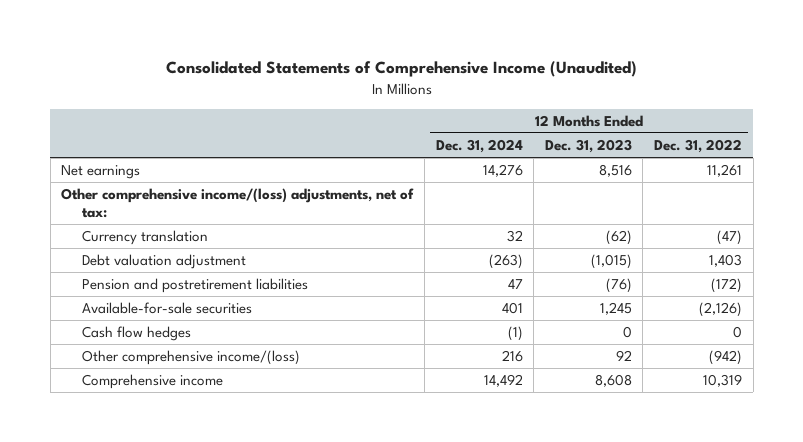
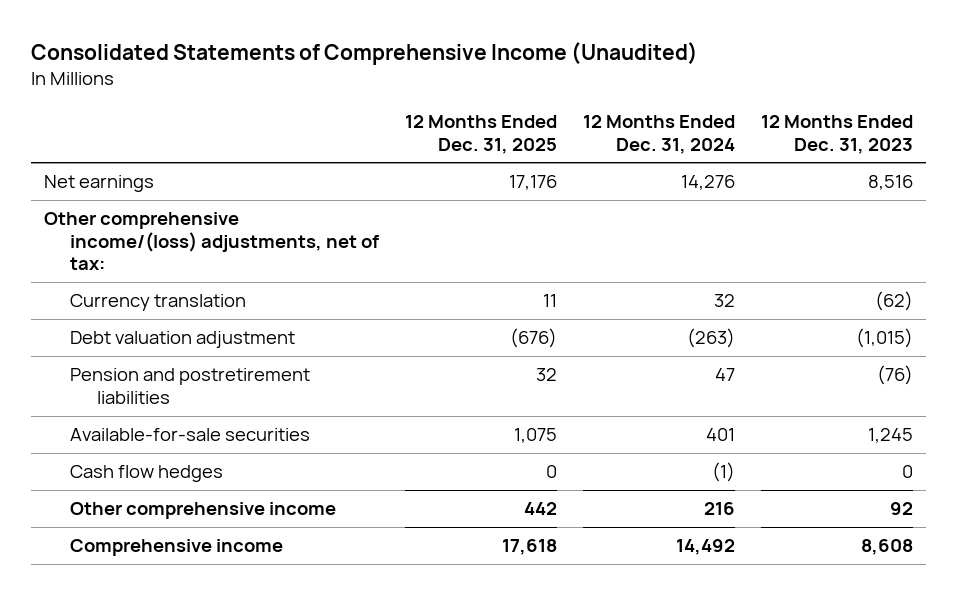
[654,138,743,153] Dec. 31, 2022 -> none
none -> [405,115,558,154] 12 Months Ended Dec. 31, 2025
[81,350,300,366] Other comprehensive income/(loss) -> [70,502,337,520] Other comprehensive income

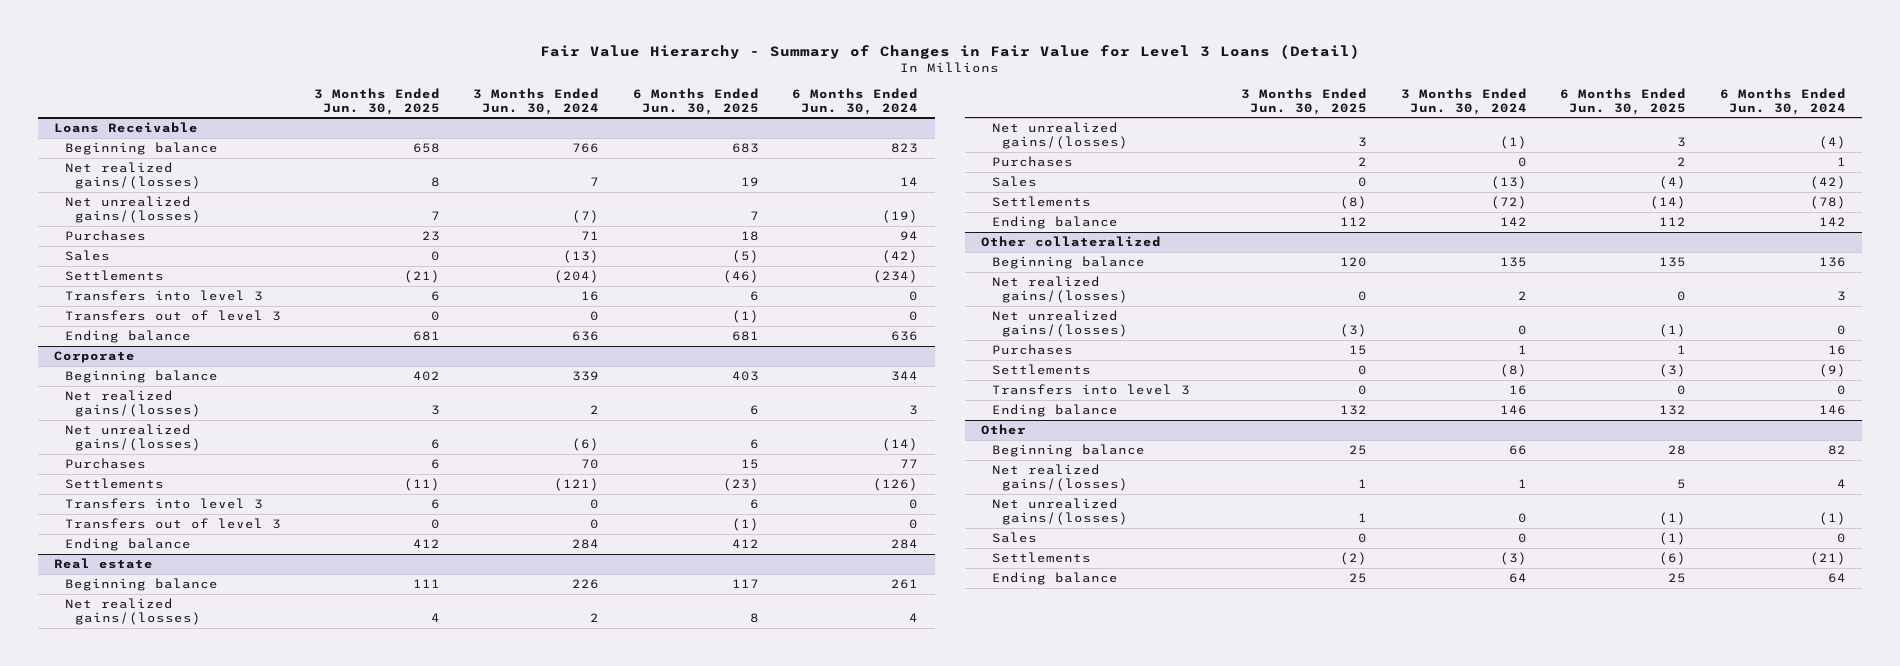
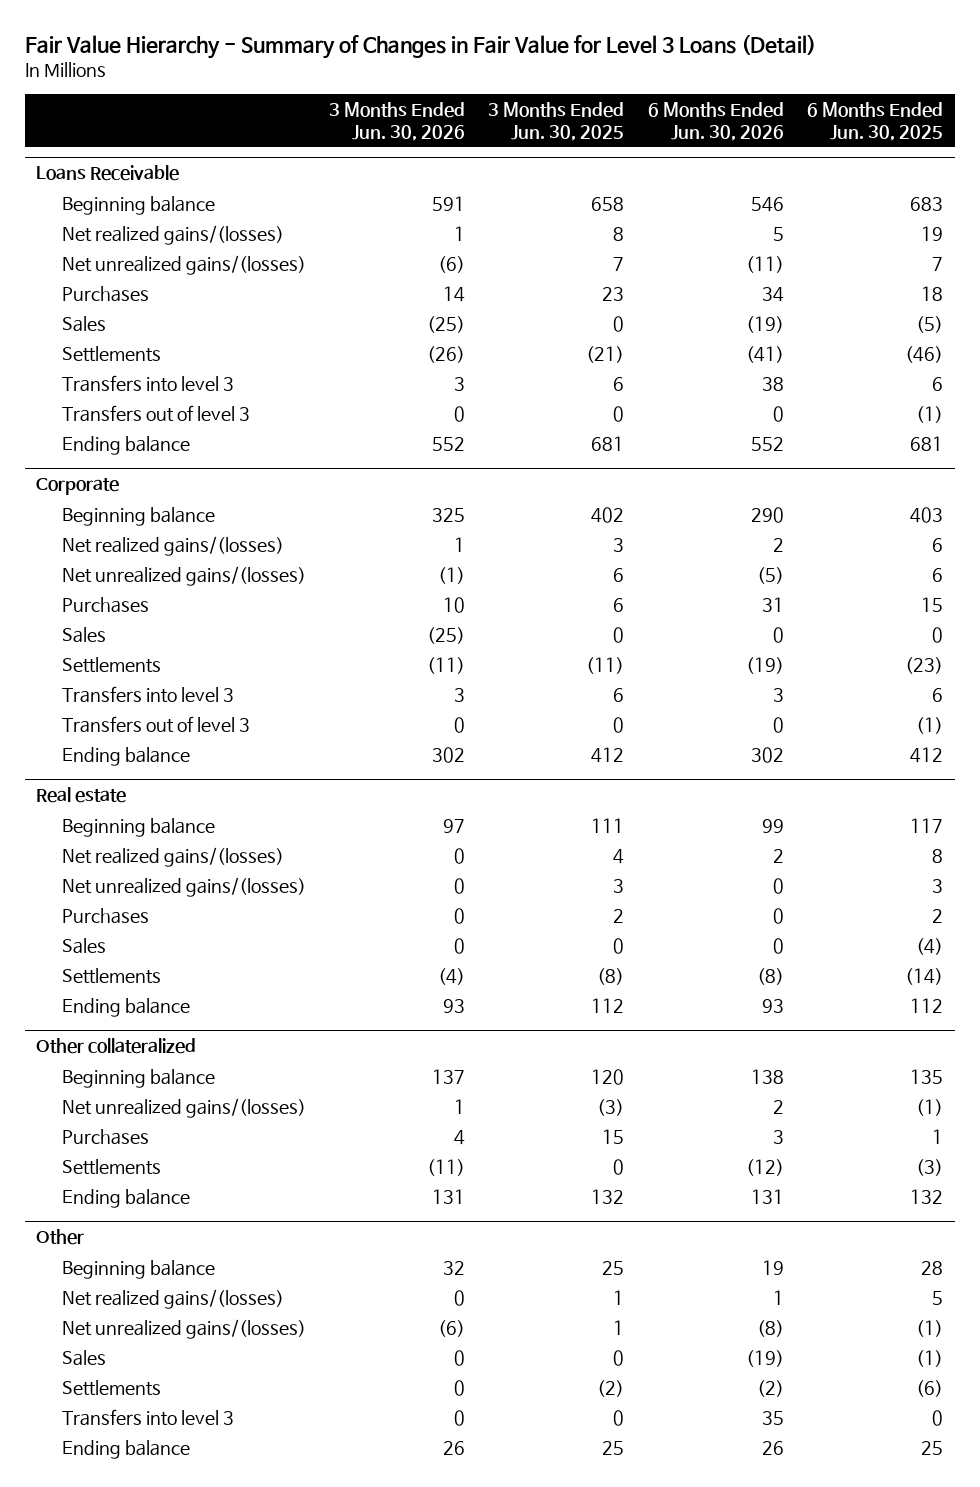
[473,87,600,115] 3 Months Ended Jun. 30, 2024 -> none
[792,87,919,115] 6 Months Ended Jun. 30, 2024 -> none
none -> [329,101,466,141] 3 Months Ended Jun. 30, 2026
none -> [647,101,784,141] 6 Months Ended Jun. 30, 2026
none -> [61,626,106,643] Sales
[991,275,1128,304] Net realized gains/(losses) -> none
[991,383,1190,395] Transfers into level 3 -> none
none -> [61,1408,234,1426] Transfers into level 3

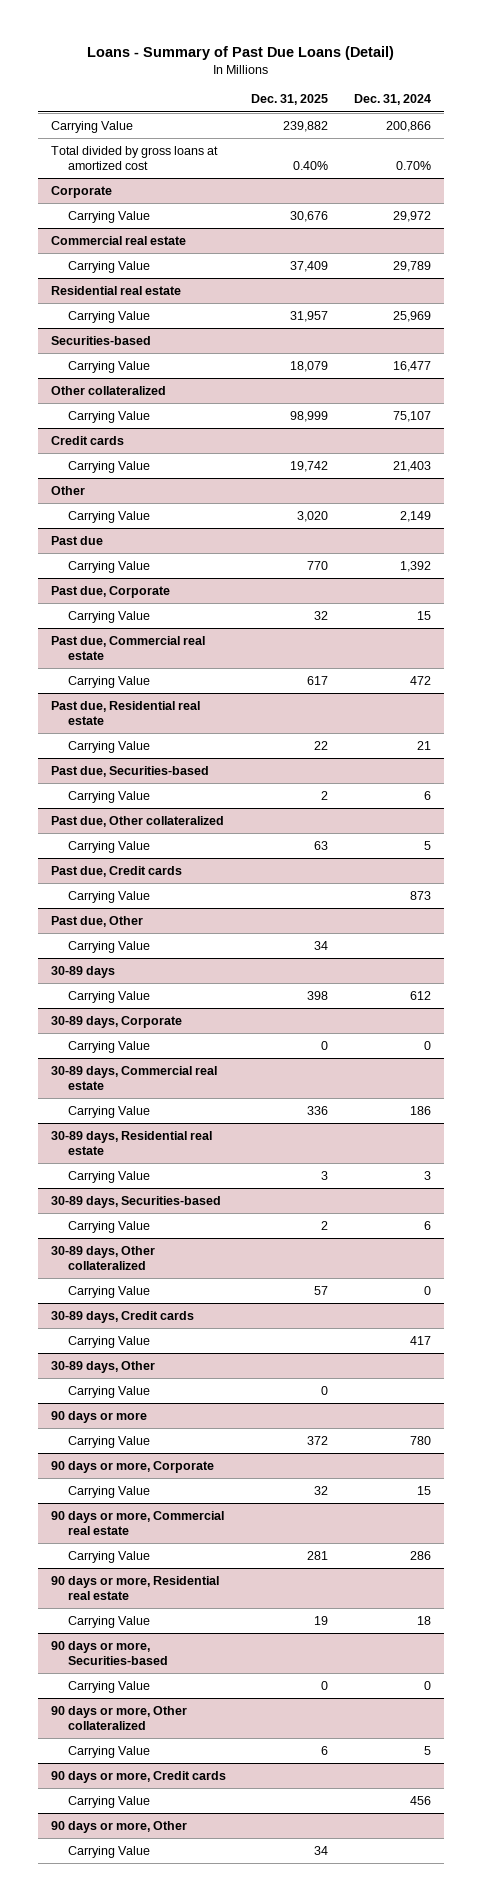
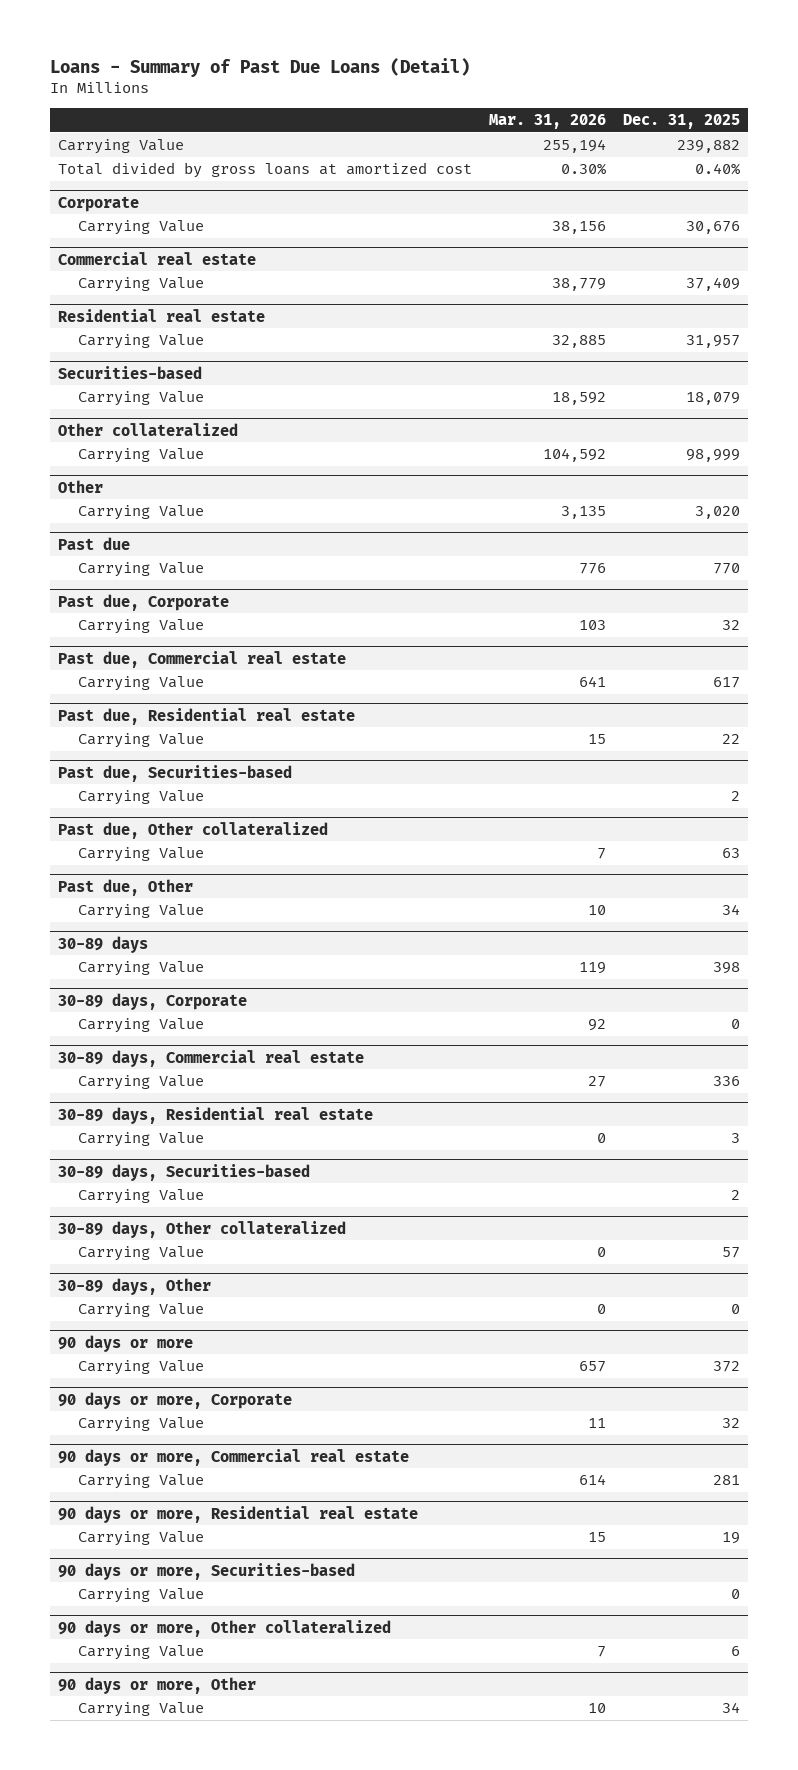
[353,94,431,106] Dec. 31, 2024 -> none
none -> [489,114,607,130] Mar. 31, 2026
[50,435,124,445] Credit cards -> none
[67,460,150,473] Carrying Value -> none
[50,865,182,877] Past due, Credit cards -> none
[67,890,150,903] Carrying Value -> none
[50,1310,194,1323] 30-89 days, Credit cards -> none
[67,1335,150,1348] Carrying Value -> none
[50,1770,226,1783] 90 days or more, Credit cards -> none
[67,1795,150,1808] Carrying Value -> none

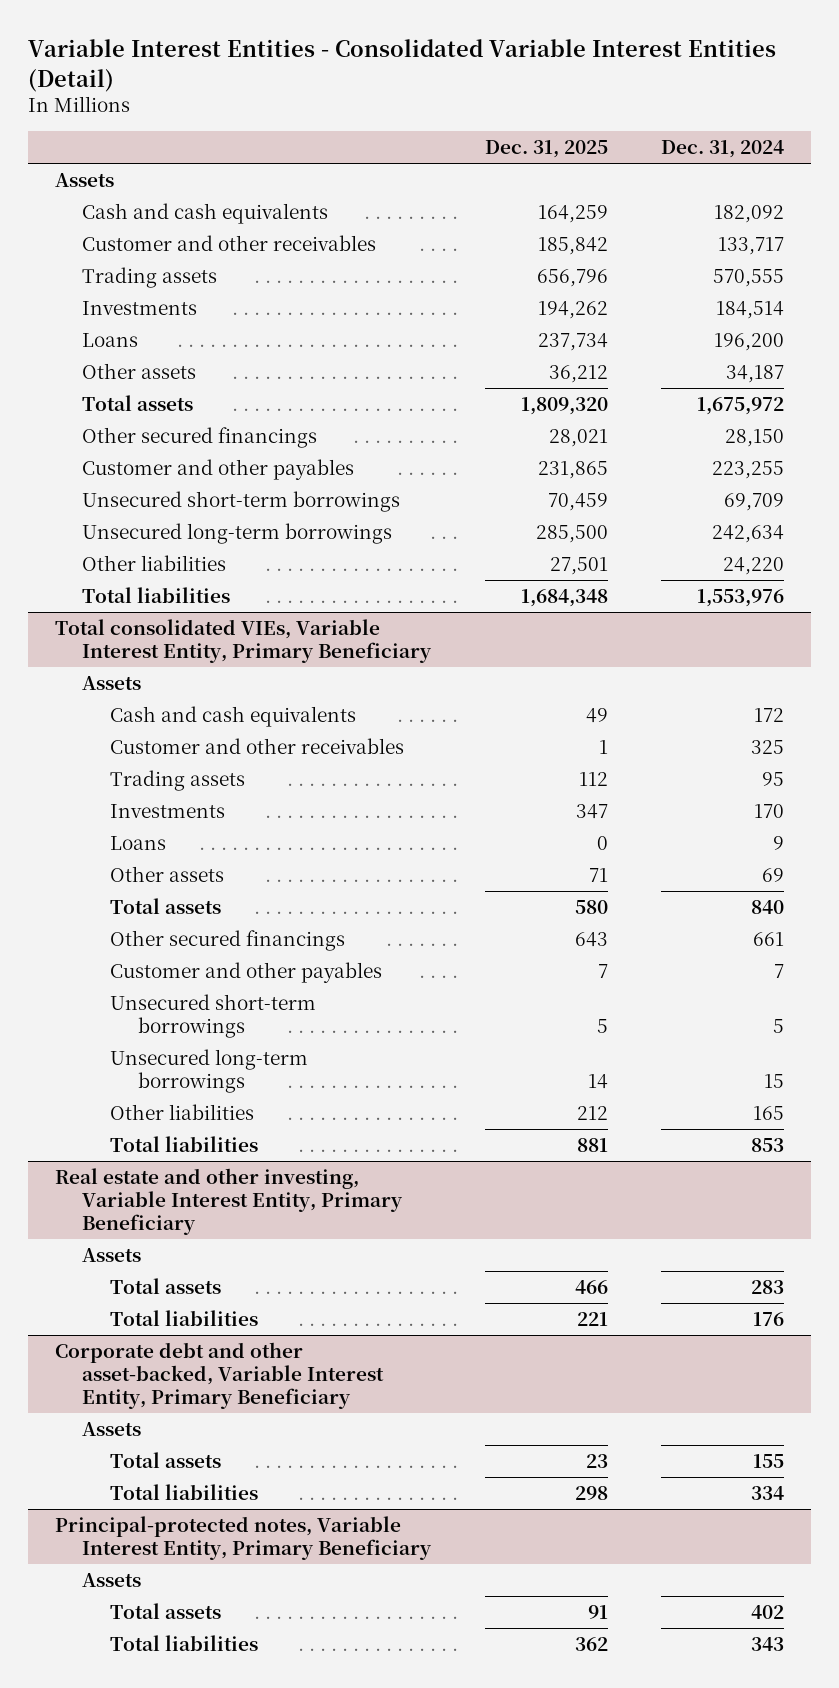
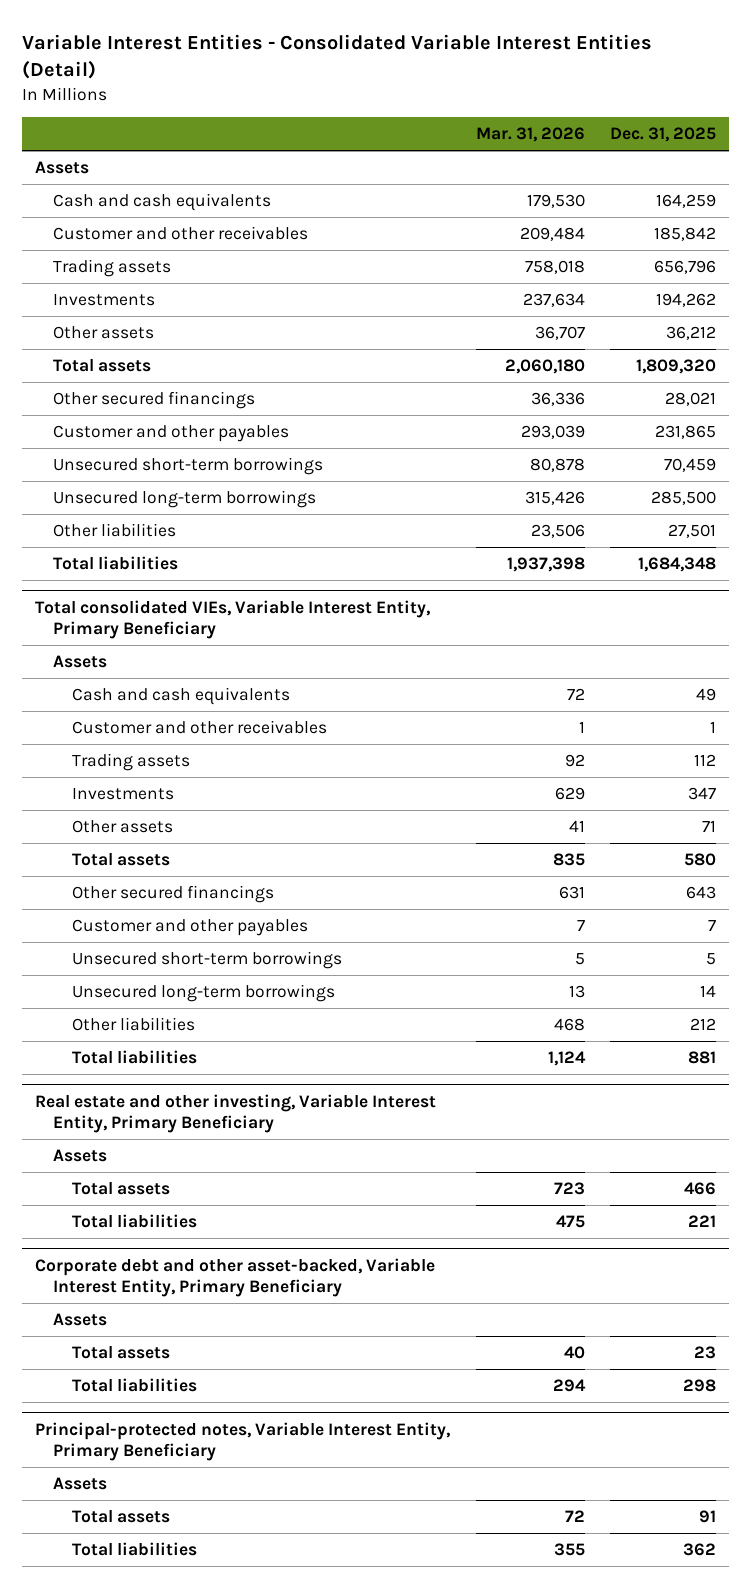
[661,139,785,158] Dec. 31, 2024 -> none
none -> [475,127,585,143] Mar. 31, 2026
[82,332,139,347] Loans -> none
[110,835,167,850] Loans -> none

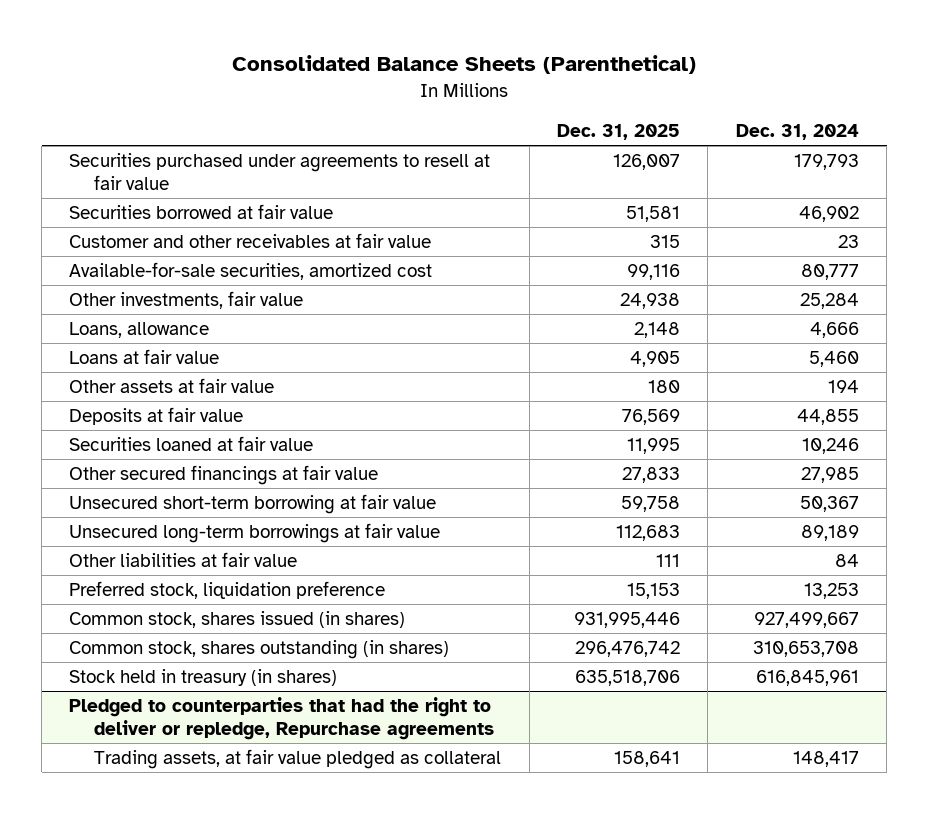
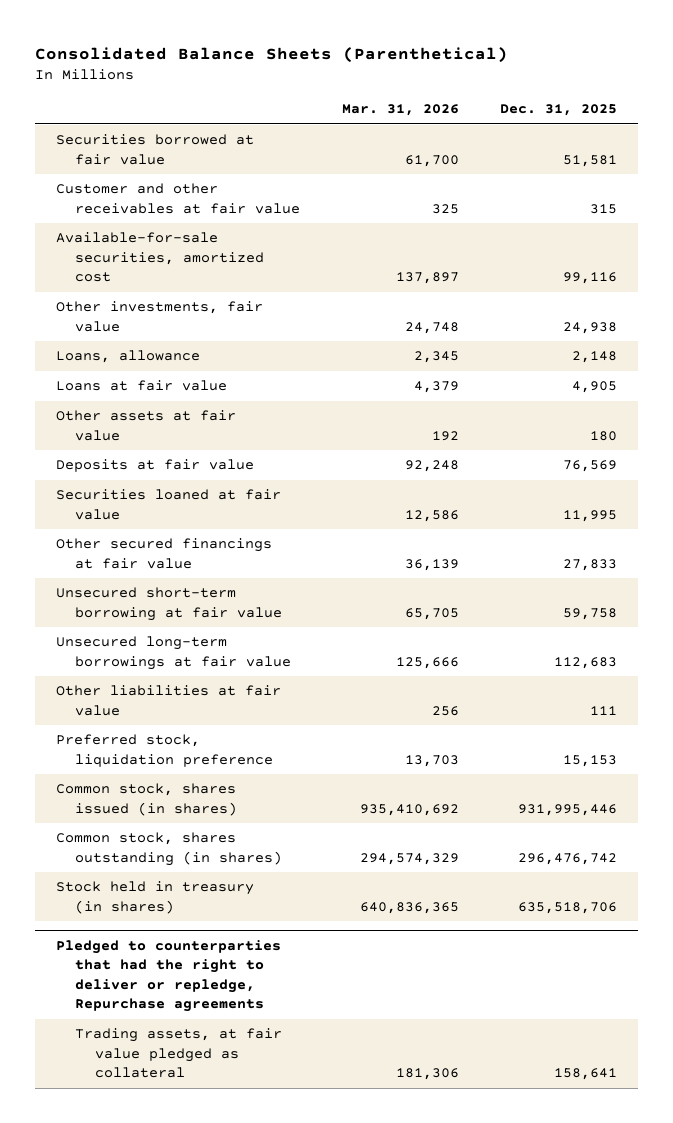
[735,123,859,140] Dec. 31, 2024 -> none
none -> [341,104,459,117] Mar. 31, 2026
[69,153,491,190] Securities purchased under agreements to resell at fair value -> none

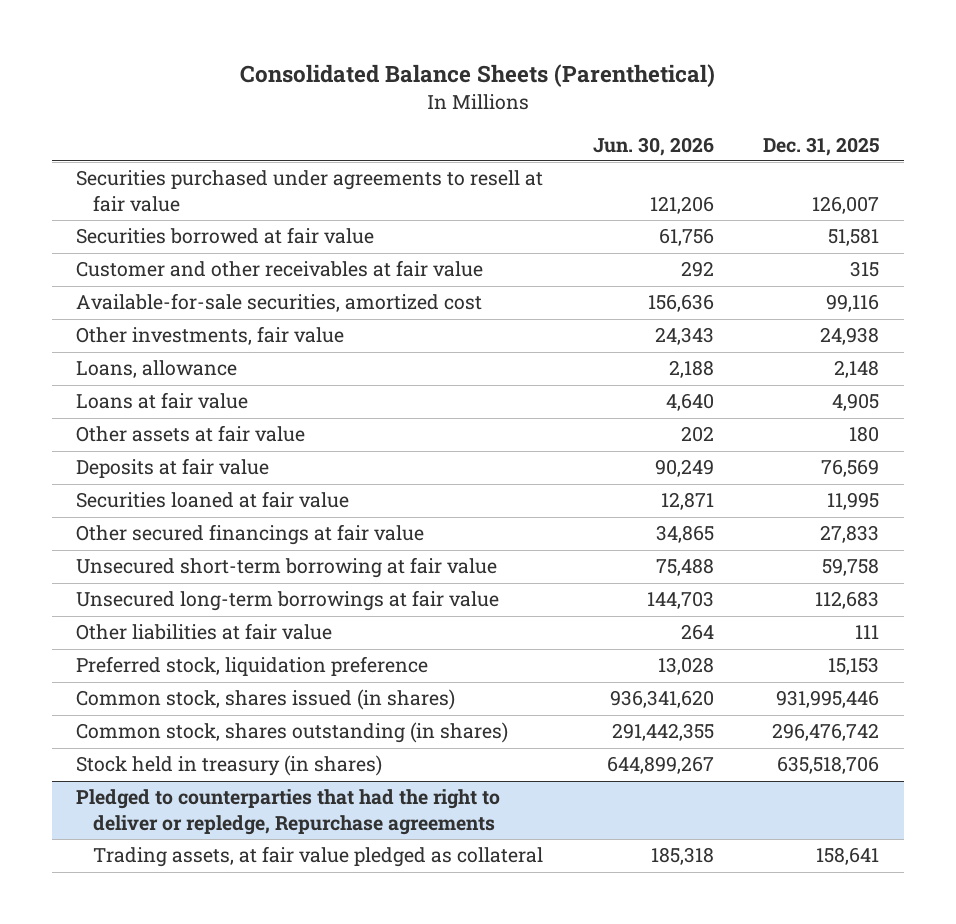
[341,104,459,117] Mar. 31, 2026 -> none
none -> [592,136,714,156] Jun. 30, 2026
none -> [76,170,544,212] Securities purchased under agreements to resell at fair value

